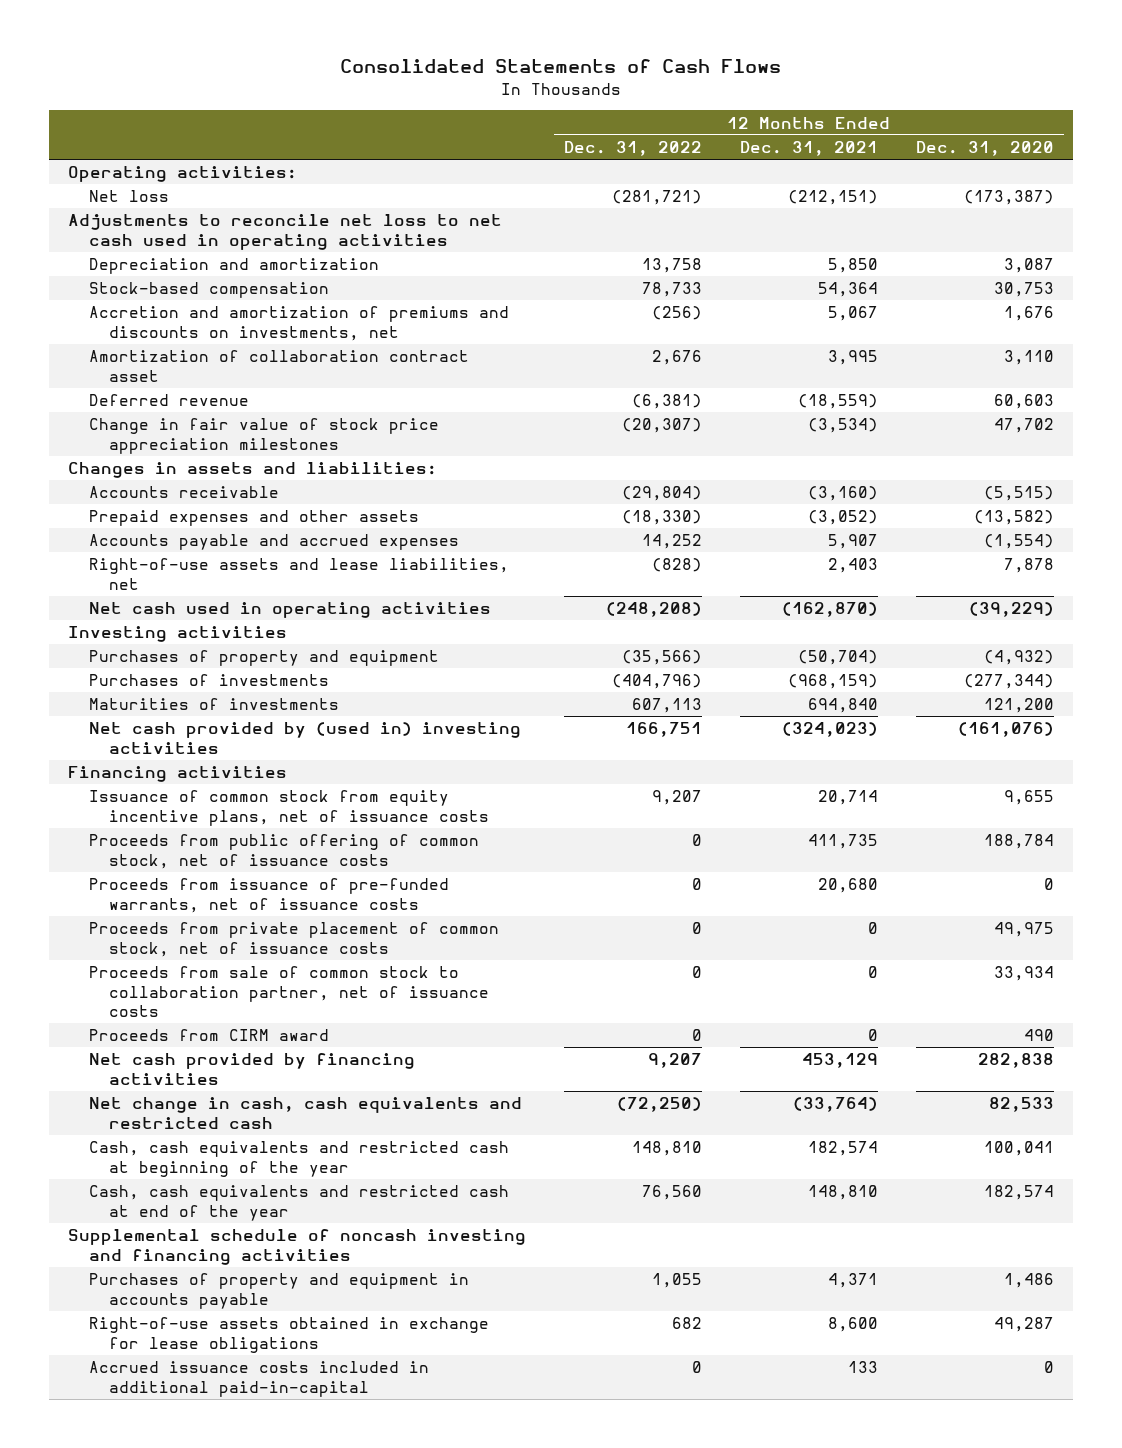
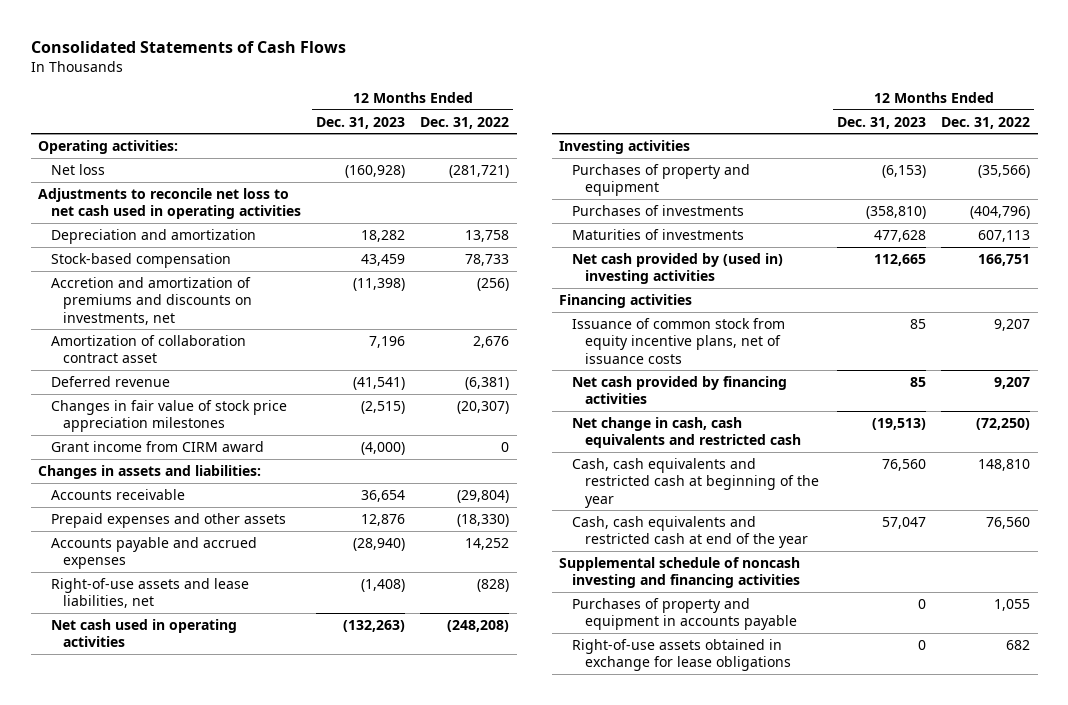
[740,140,879,156] Dec. 31, 2021 -> none
[916,140,1055,156] Dec. 31, 2020 -> none
none -> [315,116,405,129] Dec. 31, 2023
[88,418,439,454] Change in fair value of stock price appreciation milestones -> [50,399,287,433] Changes in fair value of stock price appreciation milestones
none -> [50,440,264,452] Grant income from CIRM award
[88,834,479,869] Proceeds from public offering of common stock, net of issuance costs -> none
[88,878,449,913] Proceeds from issuance of pre-funded warrants, net of issuance costs -> none
[88,922,499,957] Proceeds from private placement of common stock, net of issuance costs -> none
[88,966,490,1017] Proceeds from sale of common stock to collaboration partner, net of issuance costs -> none
[88,1029,329,1042] Proceeds from CIRM award -> none
[88,1361,429,1397] Accrued issuance costs included in additional paid-in-capital -> none

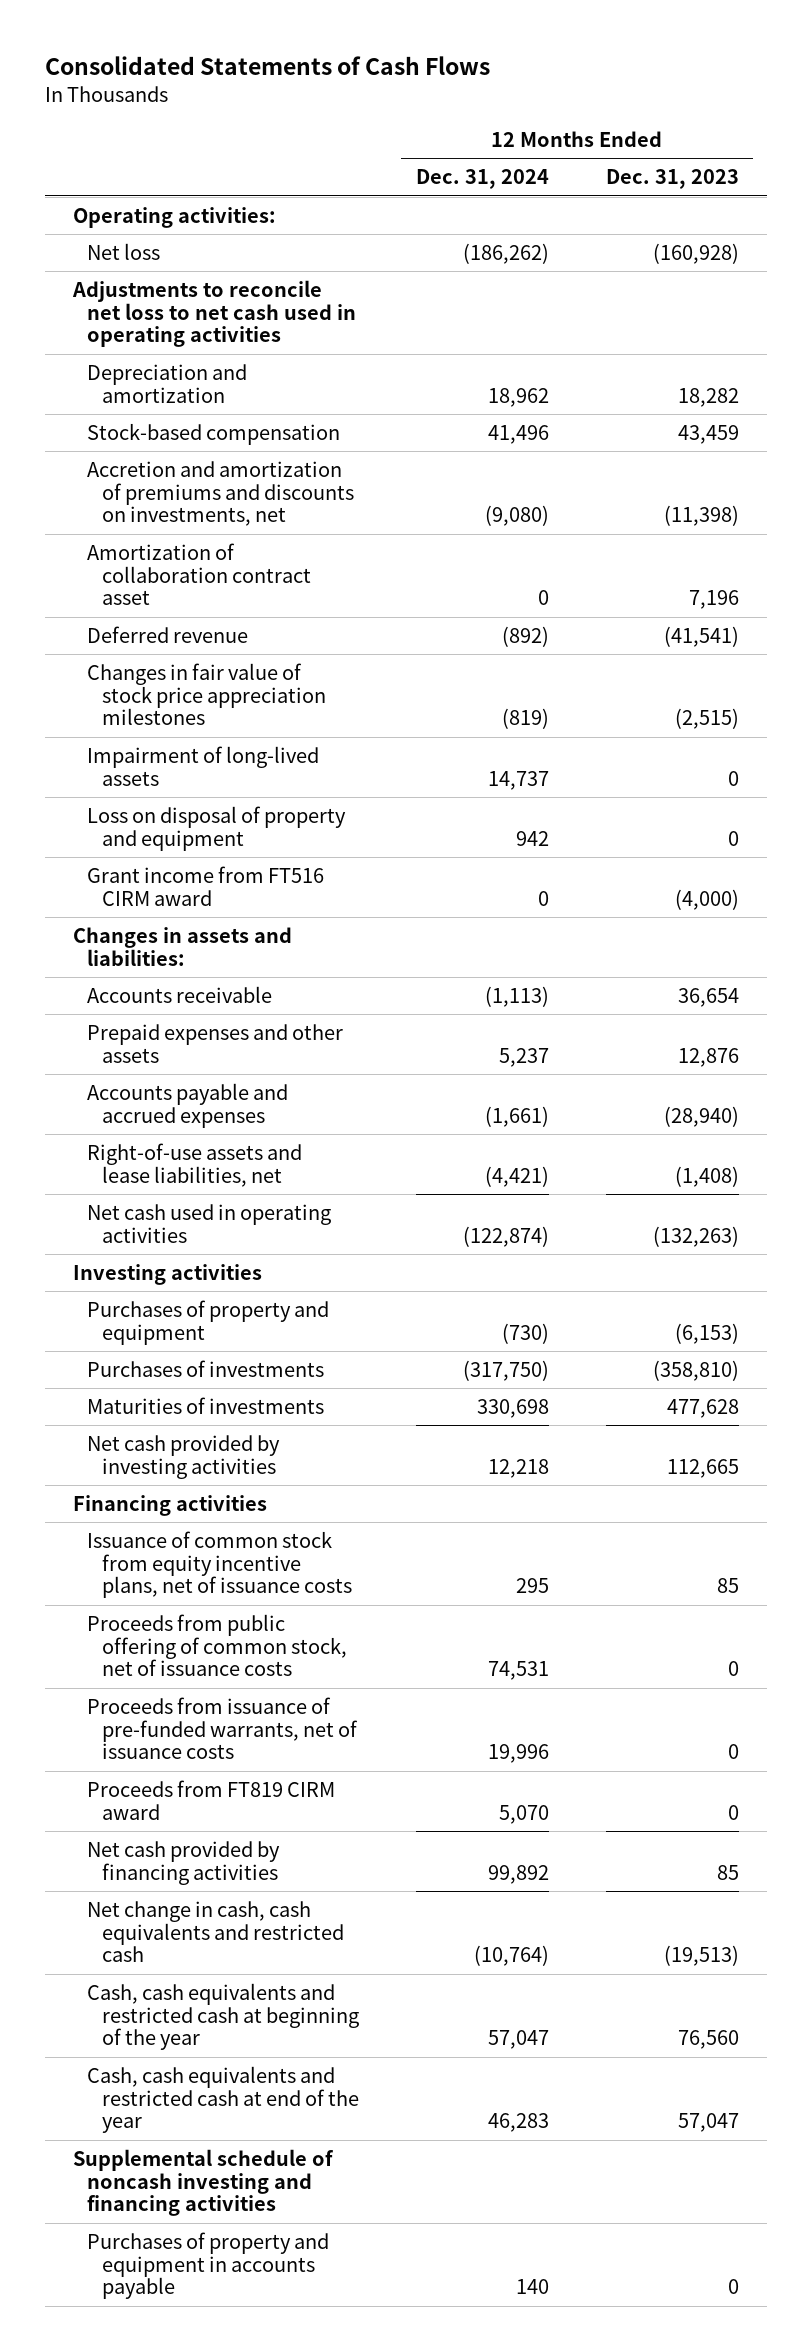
[420,116,510,129] Dec. 31, 2022 -> none
none -> [415,169,549,190] Dec. 31, 2024
none -> [87,745,320,786] Impairment of long-lived assets
none -> [87,805,347,851] Loss on disposal of property and equipment
[50,440,264,452] Grant income from CIRM award -> [87,865,325,906] Grant income from FT516 CIRM award
[571,252,783,285] Net cash provided by (used in) investing activities -> [87,1434,281,1479] Net cash provided by investing activities
none -> [87,1613,347,1677] Proceeds from public offering of common stock, net of issuance costs
none -> [87,1696,358,1760] Proceeds from issuance of pre-funded warrants, net of issuance costs
none -> [87,1779,336,1820] Proceeds from FT819 CIRM award
[571,638,791,672] Right-of-use assets obtained in exchange for lease obligations -> none

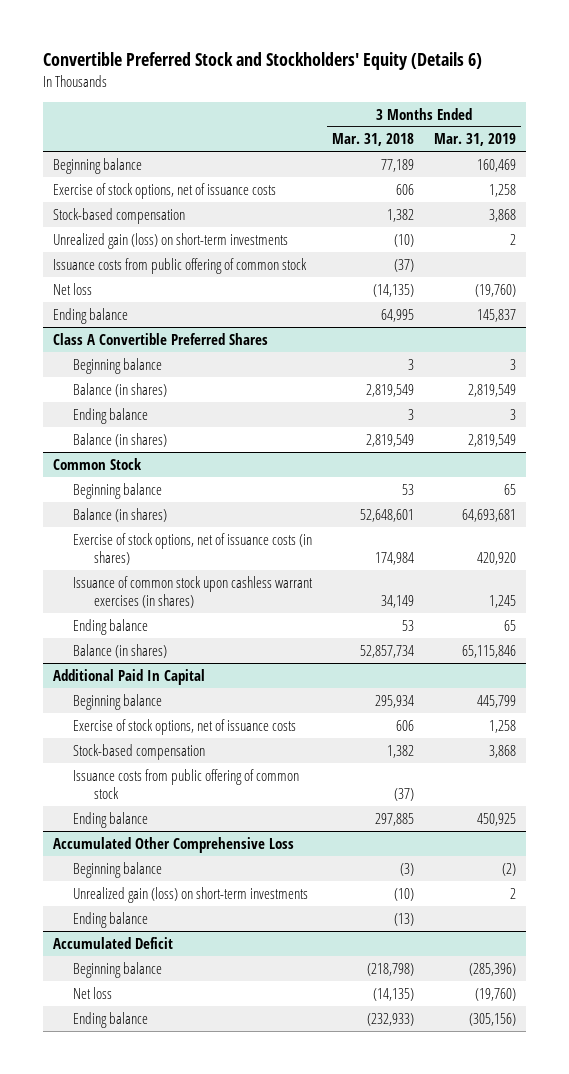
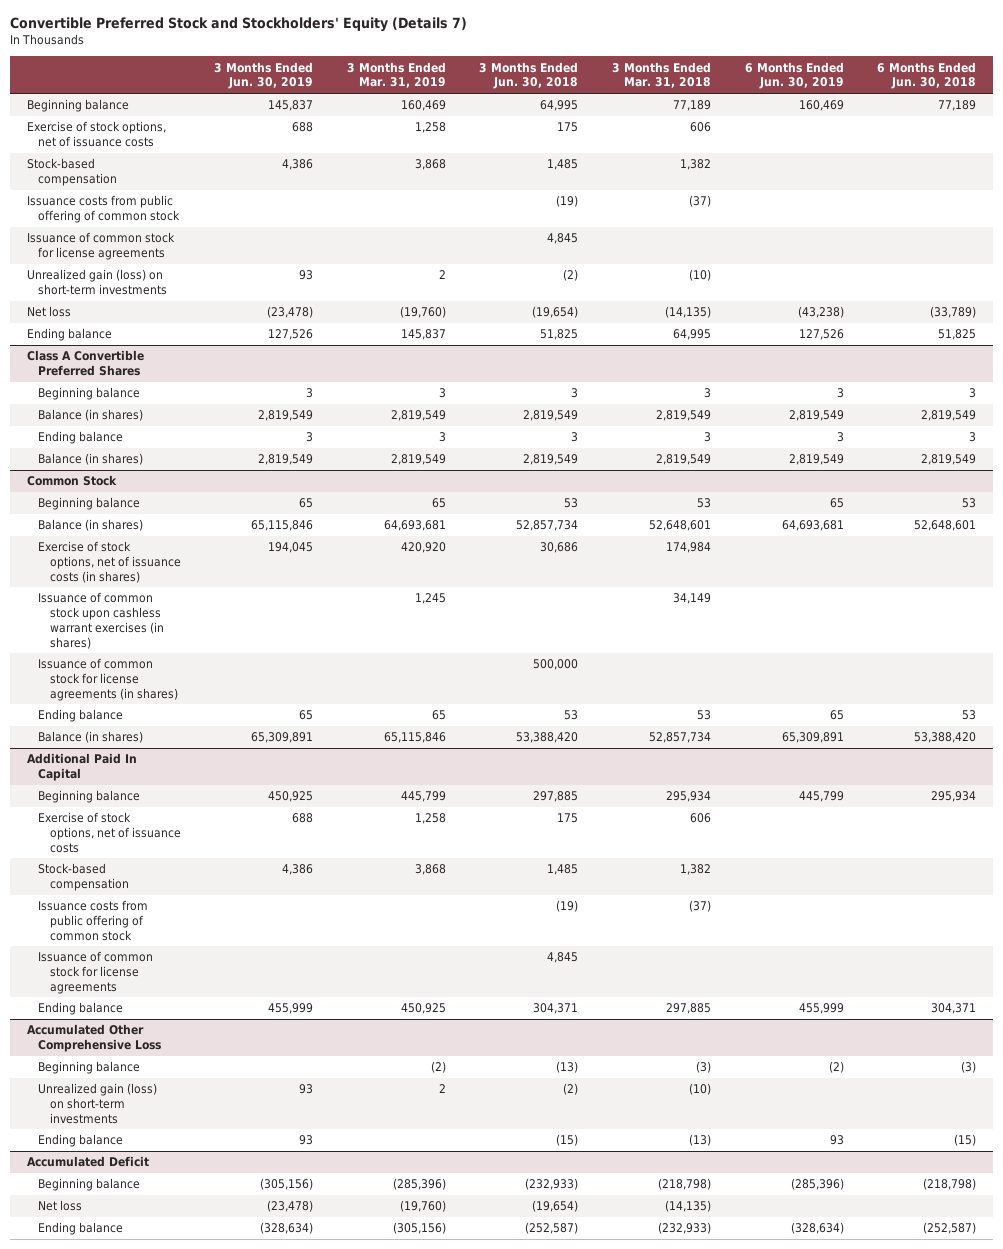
[42,52,482,71] Convertible Preferred Stock and Stockholders' Equity (Details 6) -> [9,17,467,33] Convertible Preferred Stock and Stockholders' Equity (Details 7)
none -> [214,61,314,90] 3 Months Ended Jun. 30, 2019
none -> [479,61,579,90] 3 Months Ended Jun. 30, 2018
none -> [744,61,844,90] 6 Months Ended Jun. 30, 2019
none -> [877,61,977,90] 6 Months Ended Jun. 30, 2018
none -> [26,232,175,261] Issuance of common stock for license agreements
[52,232,288,249] Unrealized gain (loss) on short-term investments -> [26,269,168,296] Unrealized gain (loss) on short-term investments
none -> [38,658,178,701] Issuance of common stock for license agreements (in shares)
none -> [38,951,154,994] Issuance of common stock for license agreements

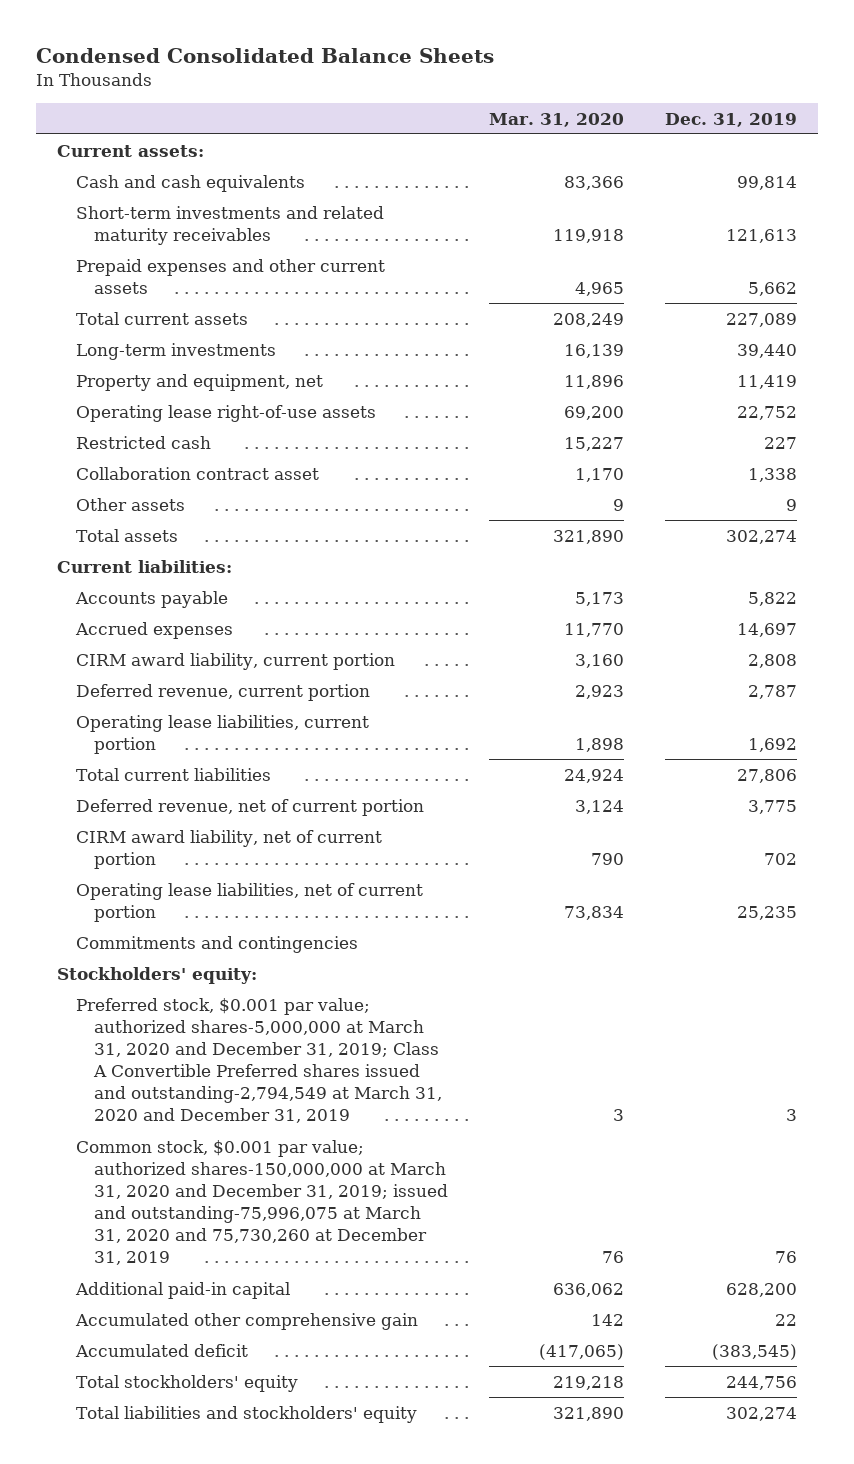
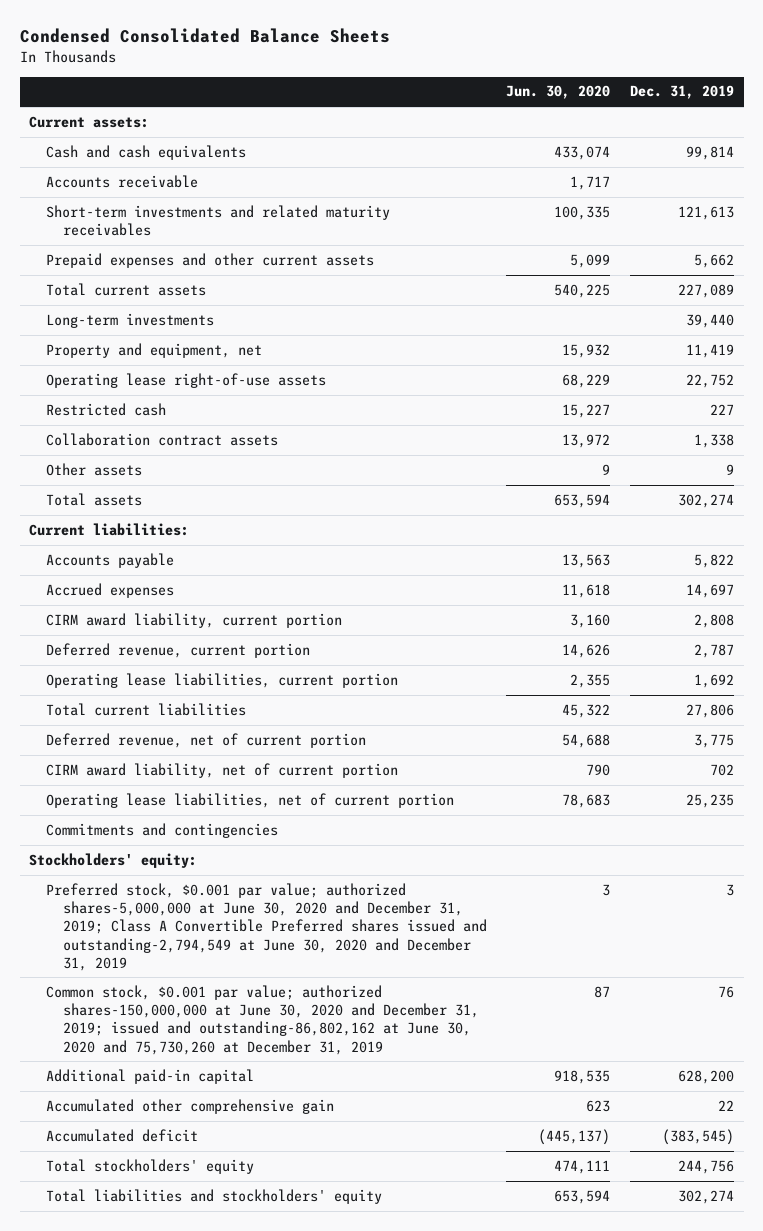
[489,112,625,127] Mar. 31, 2020 -> none
none -> [506,85,611,100] Jun. 30, 2020
none -> [46,174,199,188] Accounts receivable
[75,466,319,480] Collaboration contract asset -> [46,432,279,446] Collaboration contract assets
[75,997,443,1124] Preferred stock, $0.001 par value; authorized shares-5,000,000 at March 31, 2020 and December 31, 2019; Class A Convertible Preferred shares issued and outstanding-2,794,549 at March 31, 2020 and December 31, 2019 -> [46,882,487,971] Preferred stock, $0.001 par value; authorized shares-5,000,000 at June 30, 2020 and December 31, 2019; Class A Convertible Preferred shares issued and outstanding-2,794,549 at June 30, 2020 and December 31, 2019
[75,1139,449,1266] Common stock, $0.001 par value; authorized shares-150,000,000 at March 31, 2020 and December 31, 2019; issued and outstanding-75,996,075 at March 31, 2020 and 75,730,260 at December 31, 2019 -> [46,984,479,1055] Common stock, $0.001 par value; authorized shares-150,000,000 at June 30, 2020 and December 31, 2019; issued and outstanding-86,802,162 at June 30, 2020 and 75,730,260 at December 31, 2019

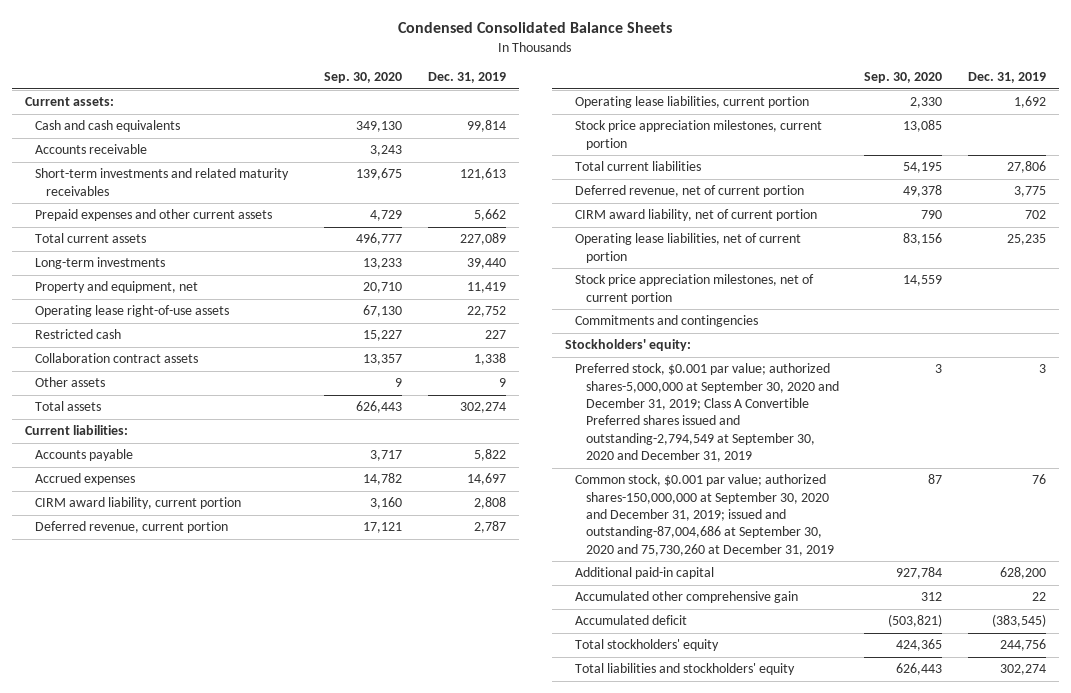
[506,85,611,100] Jun. 30, 2020 -> none
none -> [324,72,403,84] Sep. 30, 2020
none -> [575,120,823,150] Stock price appreciation milestones, current portion
none -> [575,274,815,304] Stock price appreciation milestones, net of current portion
[46,882,487,971] Preferred stock, $0.001 par value; authorized shares-5,000,000 at June 30, 2020 and December 31, 2019; Class A Convertible Preferred shares issued and outstanding-2,794,549 at June 30, 2020 and December 31, 2019 -> [575,363,839,463] Preferred stock, $0.001 par value; authorized shares-5,000,000 at September 30, 2020 and December 31, 2019; Class A Convertible Preferred shares issued and outstanding-2,794,549 at September 30, 2020 and December 31, 2019
[46,984,479,1055] Common stock, $0.001 par value; authorized shares-150,000,000 at June 30, 2020 and December 31, 2019; issued and outstanding-86,802,162 at June 30, 2020 and 75,730,260 at December 31, 2019 -> [575,474,834,556] Common stock, $0.001 par value; authorized shares-150,000,000 at September 30, 2020 and December 31, 2019; issued and outstanding-87,004,686 at September 30, 2020 and 75,730,260 at December 31, 2019

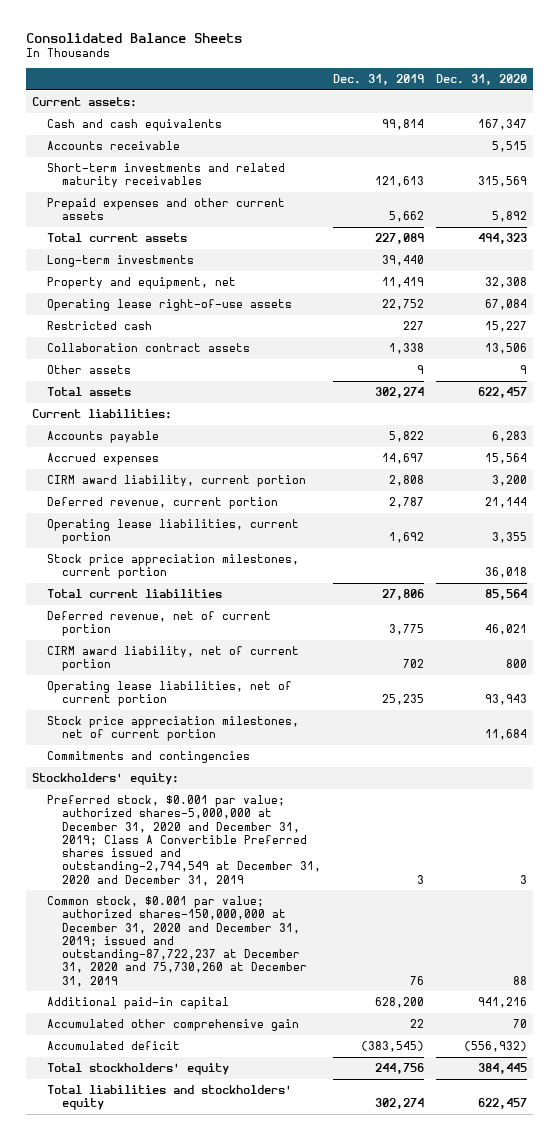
[398,22,673,34] Condensed Consolidated Balance Sheets -> [26,32,243,43] Consolidated Balance Sheets
[324,72,403,84] Sep. 30, 2020 -> none
none -> [435,74,527,86] Dec. 31, 2020
[575,363,839,463] Preferred stock, $0.001 par value; authorized shares-5,000,000 at September 30, 2020 and December 31, 2019; Class A Convertible Preferred shares issued and outstanding-2,794,549 at September 30, 2020 and December 31, 2019 -> [46,794,321,886] Preferred stock, $0.001 par value; authorized shares-5,000,000 at December 31, 2020 and December 31, 2019; Class A Convertible Preferred shares issued and outstanding-2,794,549 at December 31, 2020 and December 31, 2019
[575,474,834,556] Common stock, $0.001 par value; authorized shares-150,000,000 at September 30, 2020 and December 31, 2019; issued and outstanding-87,004,686 at September 30, 2020 and 75,730,260 at December 31, 2019 -> [46,895,307,987] Common stock, $0.001 par value; authorized shares-150,000,000 at December 31, 2020 and December 31, 2019; issued and outstanding-87,722,237 at December 31, 2020 and 75,730,260 at December 31, 2019

